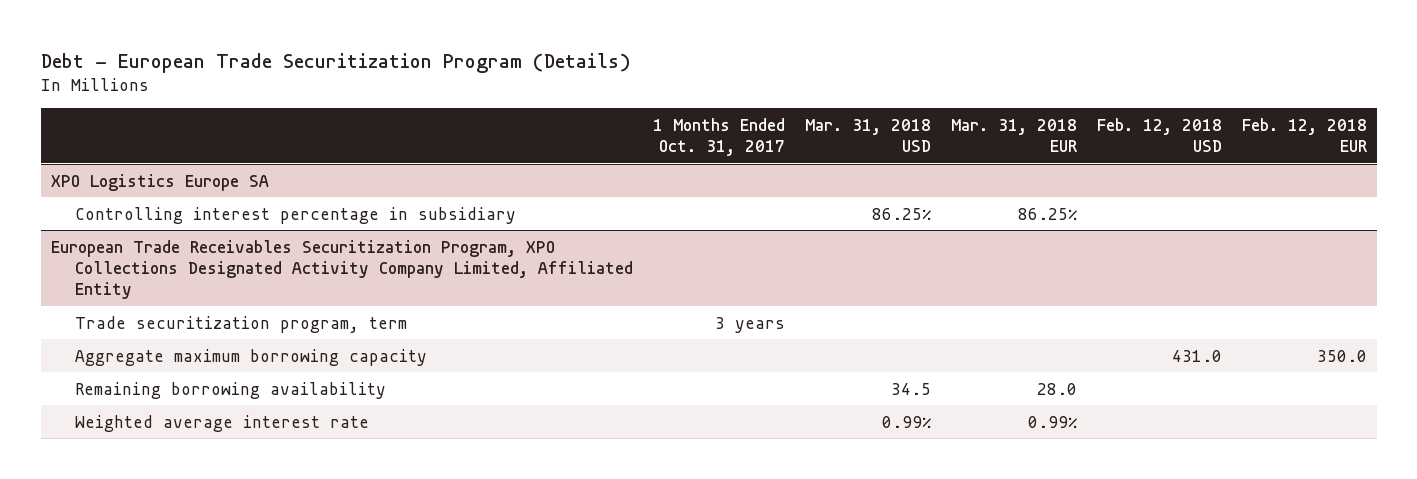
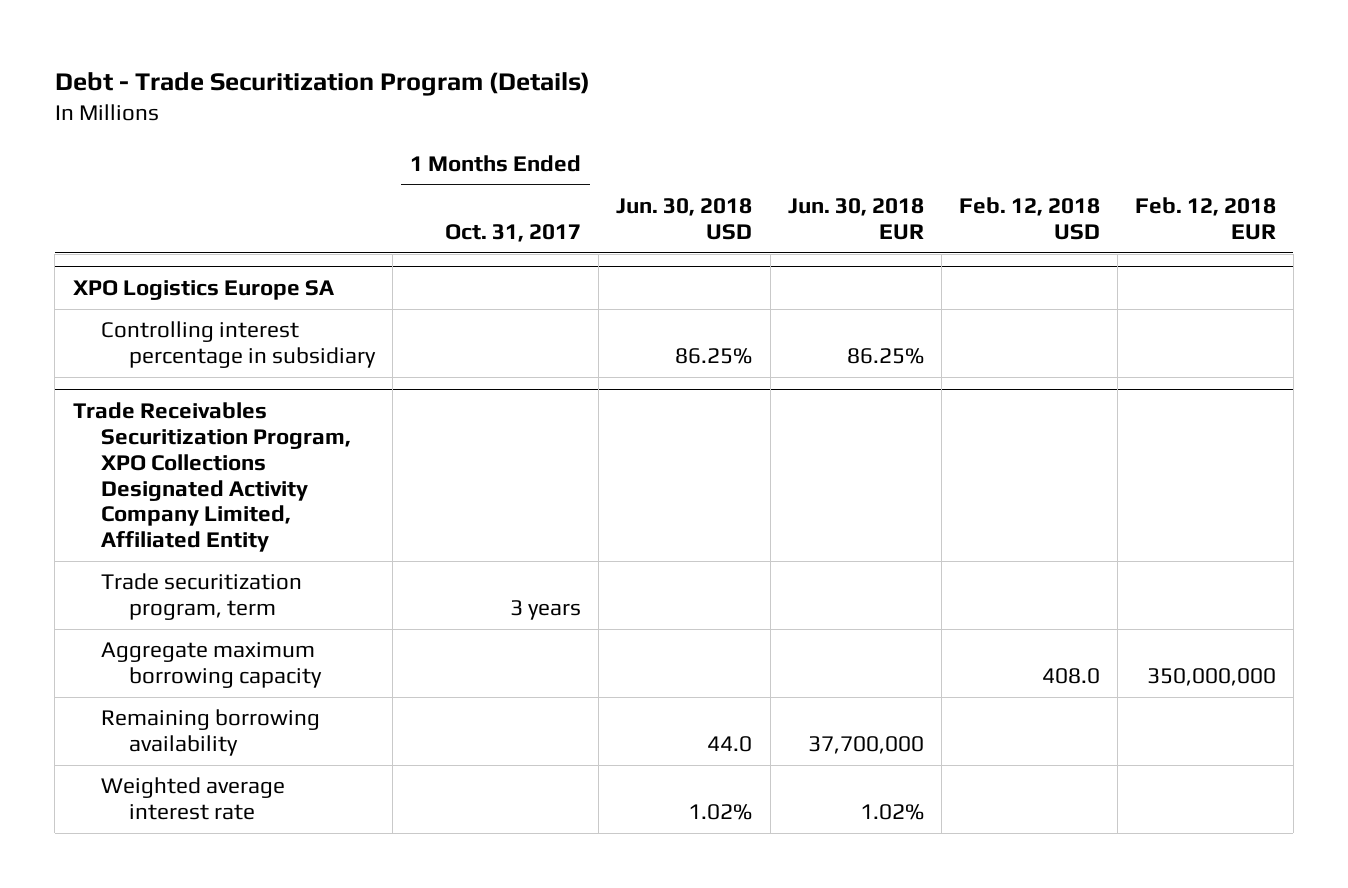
[40,52,631,73] Debt - European Trade Securitization Program (Details) -> [54,71,590,96] Debt - Trade Securitization Program (Details)
[804,118,931,152] Mar. 31, 2018 USD -> none
[950,118,1077,152] Mar. 31, 2018 EUR -> none
none -> [616,197,753,240] Jun. 30, 2018 USD
none -> [787,197,924,240] Jun. 30, 2018 EUR
[50,239,633,299] European Trade Receivables Securitization Program, XPO Collections Designated Activity Company Limited, Affiliated Entity -> [72,402,351,553] Trade Receivables Securitization Program, XPO Collections Designated Activity Company Limited, Affiliated Entity
[1171,349,1222,362] 431.0 -> [1041,668,1100,685] 408.0
[1316,349,1367,362] 350.0 -> [1146,668,1276,687] 350,000,000

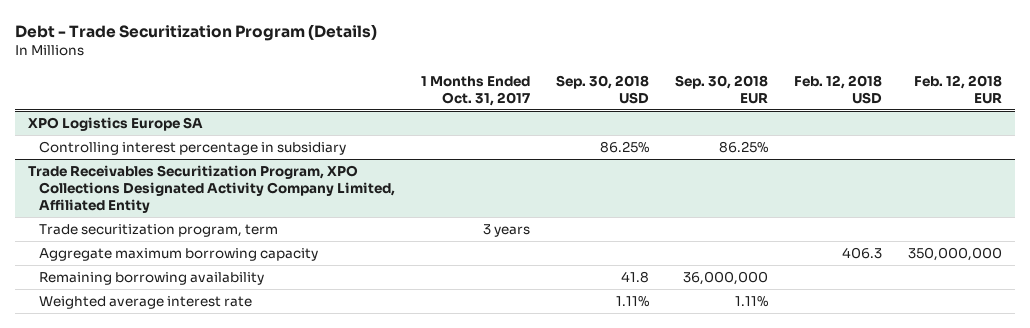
[616,197,753,240] Jun. 30, 2018 USD -> none
[787,197,924,240] Jun. 30, 2018 EUR -> none
none -> [556,74,650,104] Sep. 30, 2018 USD
none -> [674,74,768,104] Sep. 30, 2018 EUR
[1041,668,1100,685] 408.0 -> [841,247,882,260] 406.3

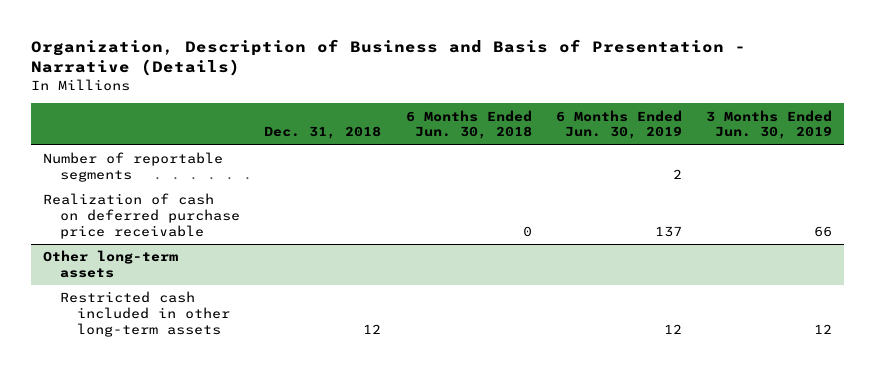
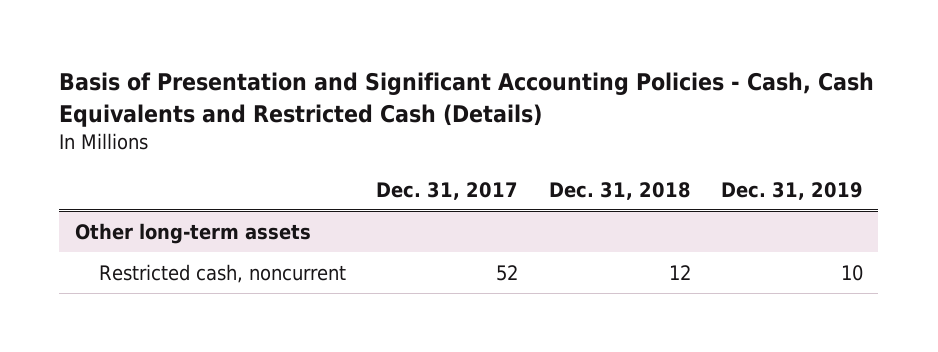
[31,38,747,77] Organization, Description of Business and Basis of Presentation - Narrative (Details) -> [59,72,875,127] Basis of Presentation and Significant Accounting Policies - Cash, Cash Equivalents and Restricted Cash (Details)
[405,109,532,140] 6 Months Ended Jun. 30, 2018 -> none
[555,109,682,140] 6 Months Ended Jun. 30, 2019 -> none
[706,109,833,140] 3 Months Ended Jun. 30, 2019 -> none
none -> [376,181,519,200] Dec. 31, 2017
none -> [721,181,864,200] Dec. 31, 2019
[43,152,224,183] Number of reportable segments -> none
[43,193,241,239] Realization of cash on deferred purchase price receivable -> none
[60,291,230,337] Restricted cash included in other long-term assets -> [98,263,346,283] Restricted cash, noncurrent

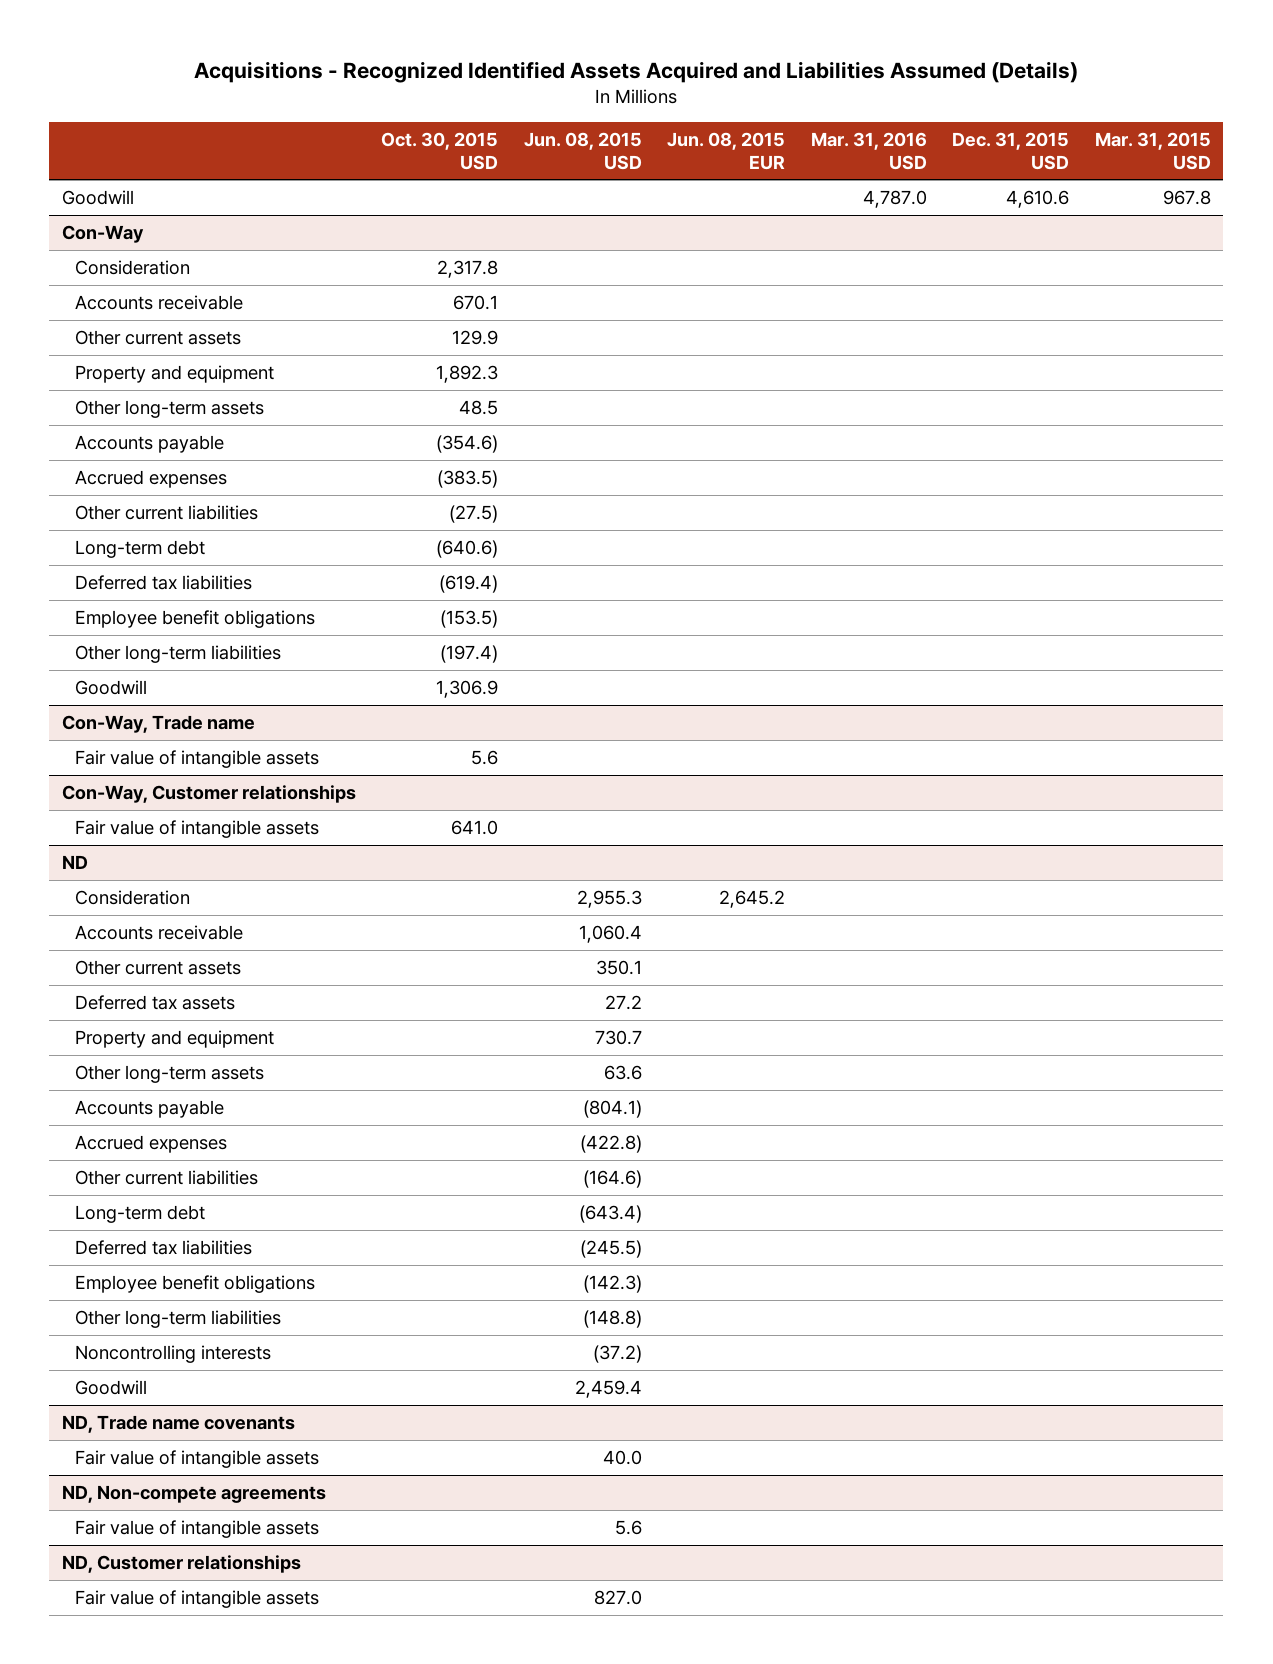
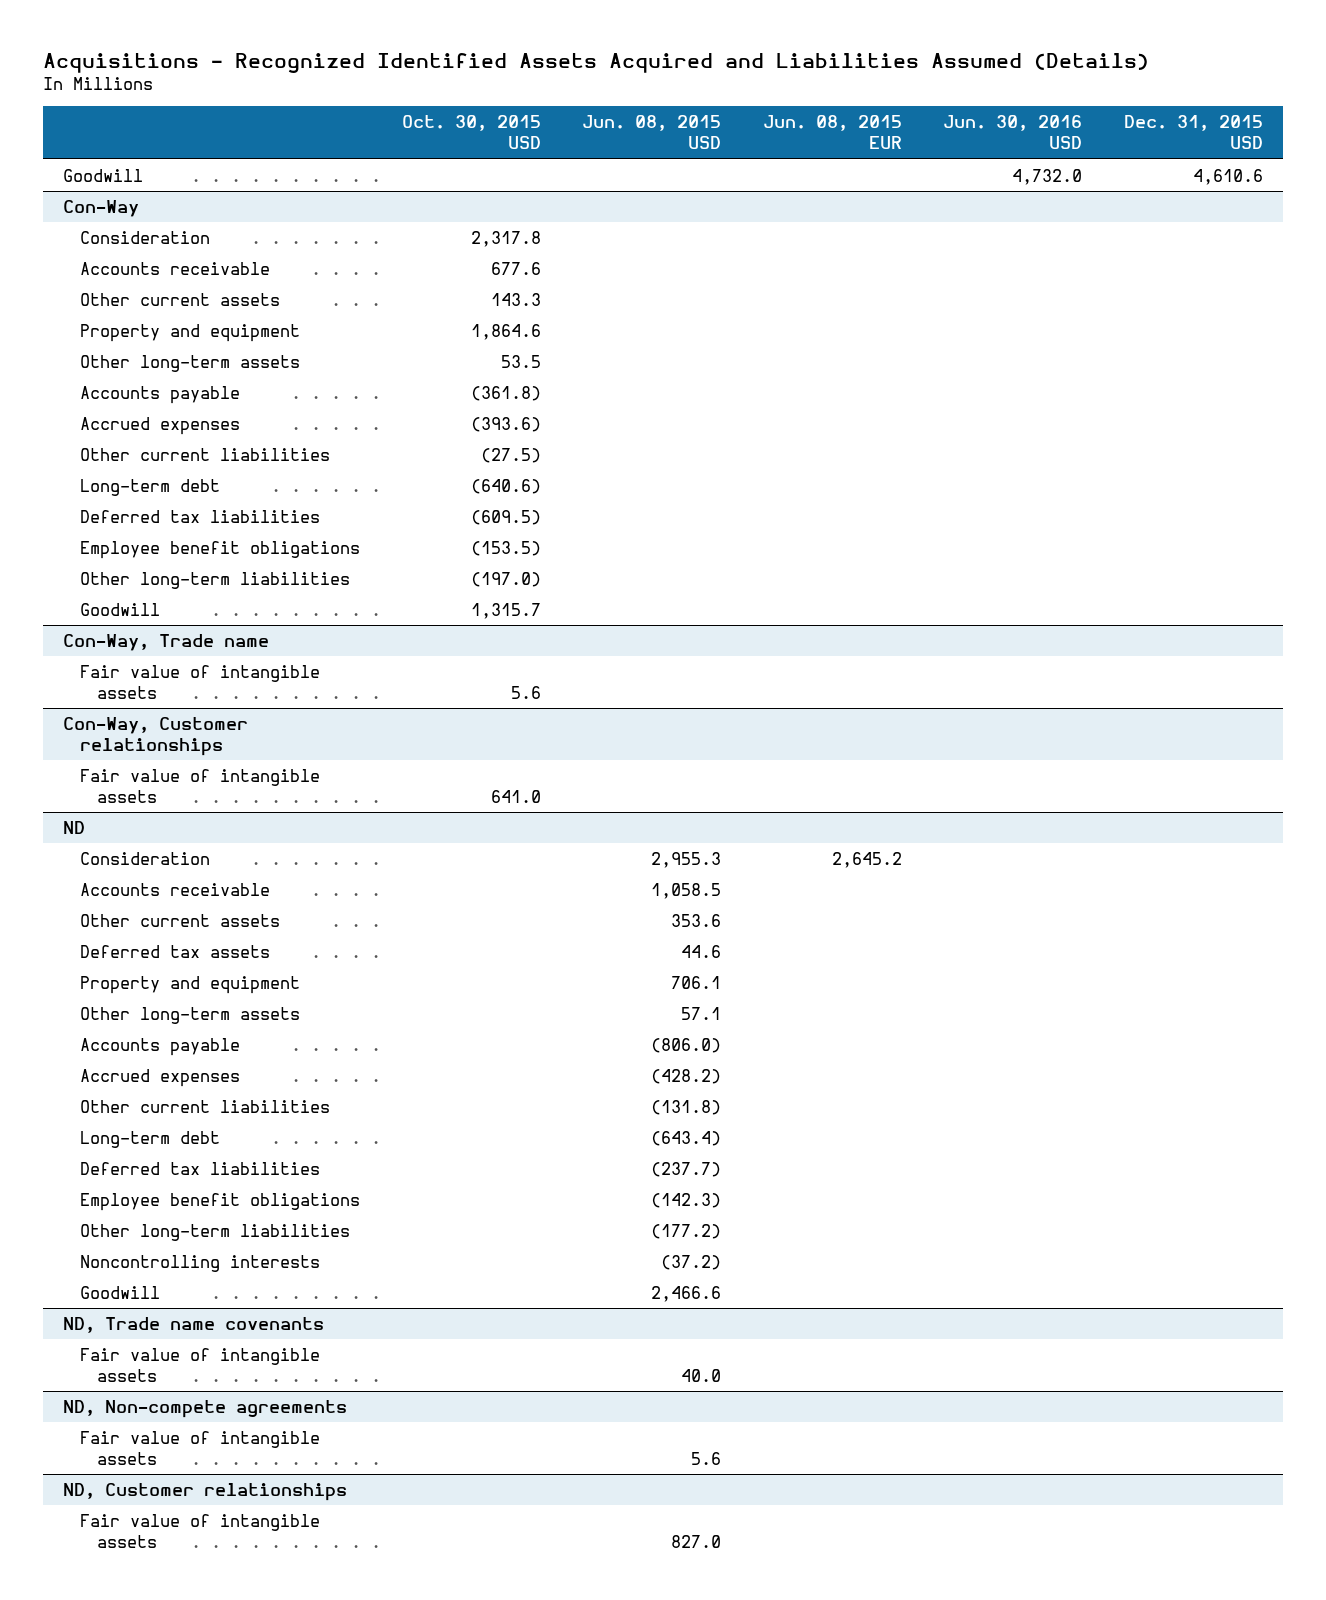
[810,132,927,170] Mar. 31, 2016 USD -> none
[1094,132,1211,170] Mar. 31, 2015 USD -> none
none -> [943,115,1083,150] Jun. 30, 2016 USD
[453,295,499,311] 670.1 -> [490,261,541,275] 677.6
[452,330,499,346] 129.9 -> [490,292,541,306] 143.3
[436,365,499,384] 1,892.3 -> [470,323,541,340] 1,864.6
[459,400,499,416] 48.5 -> [500,354,541,368] 53.5
[436,435,499,454] (354.6) -> [470,385,541,401] (361.8)
[437,470,499,489] (383.5) -> [470,416,541,432] (393.6)
[439,575,499,594] (619.4) -> [470,509,541,525] (609.5)
[440,645,499,664] (197.4) -> [470,571,541,587] (197.0)
[436,680,499,699] 1,306.9 -> [470,602,541,619] 1,315.7
[578,925,642,944] 1,060.4 -> [651,882,722,899] 1,058.5
[595,960,642,976] 350.1 -> [671,913,722,927] 353.6
[604,995,642,1011] 27.2 -> [681,944,722,958] 44.6
[594,1030,642,1046] 730.7 -> [671,975,722,989] 706.1
[603,1065,642,1081] 63.6 -> [681,1006,722,1020] 57.1
[582,1100,642,1119] (804.1) -> [651,1037,722,1053] (806.0)
[579,1135,642,1154] (422.8) -> [651,1068,722,1084] (428.2)
[582,1170,642,1189] (164.6) -> [651,1099,722,1115] (131.8)
[579,1240,642,1259] (245.5) -> [651,1161,722,1177] (237.7)
[582,1310,642,1329] (148.8) -> [651,1223,722,1239] (177.2)
[574,1380,642,1399] 2,459.4 -> [651,1285,722,1302] 2,466.6

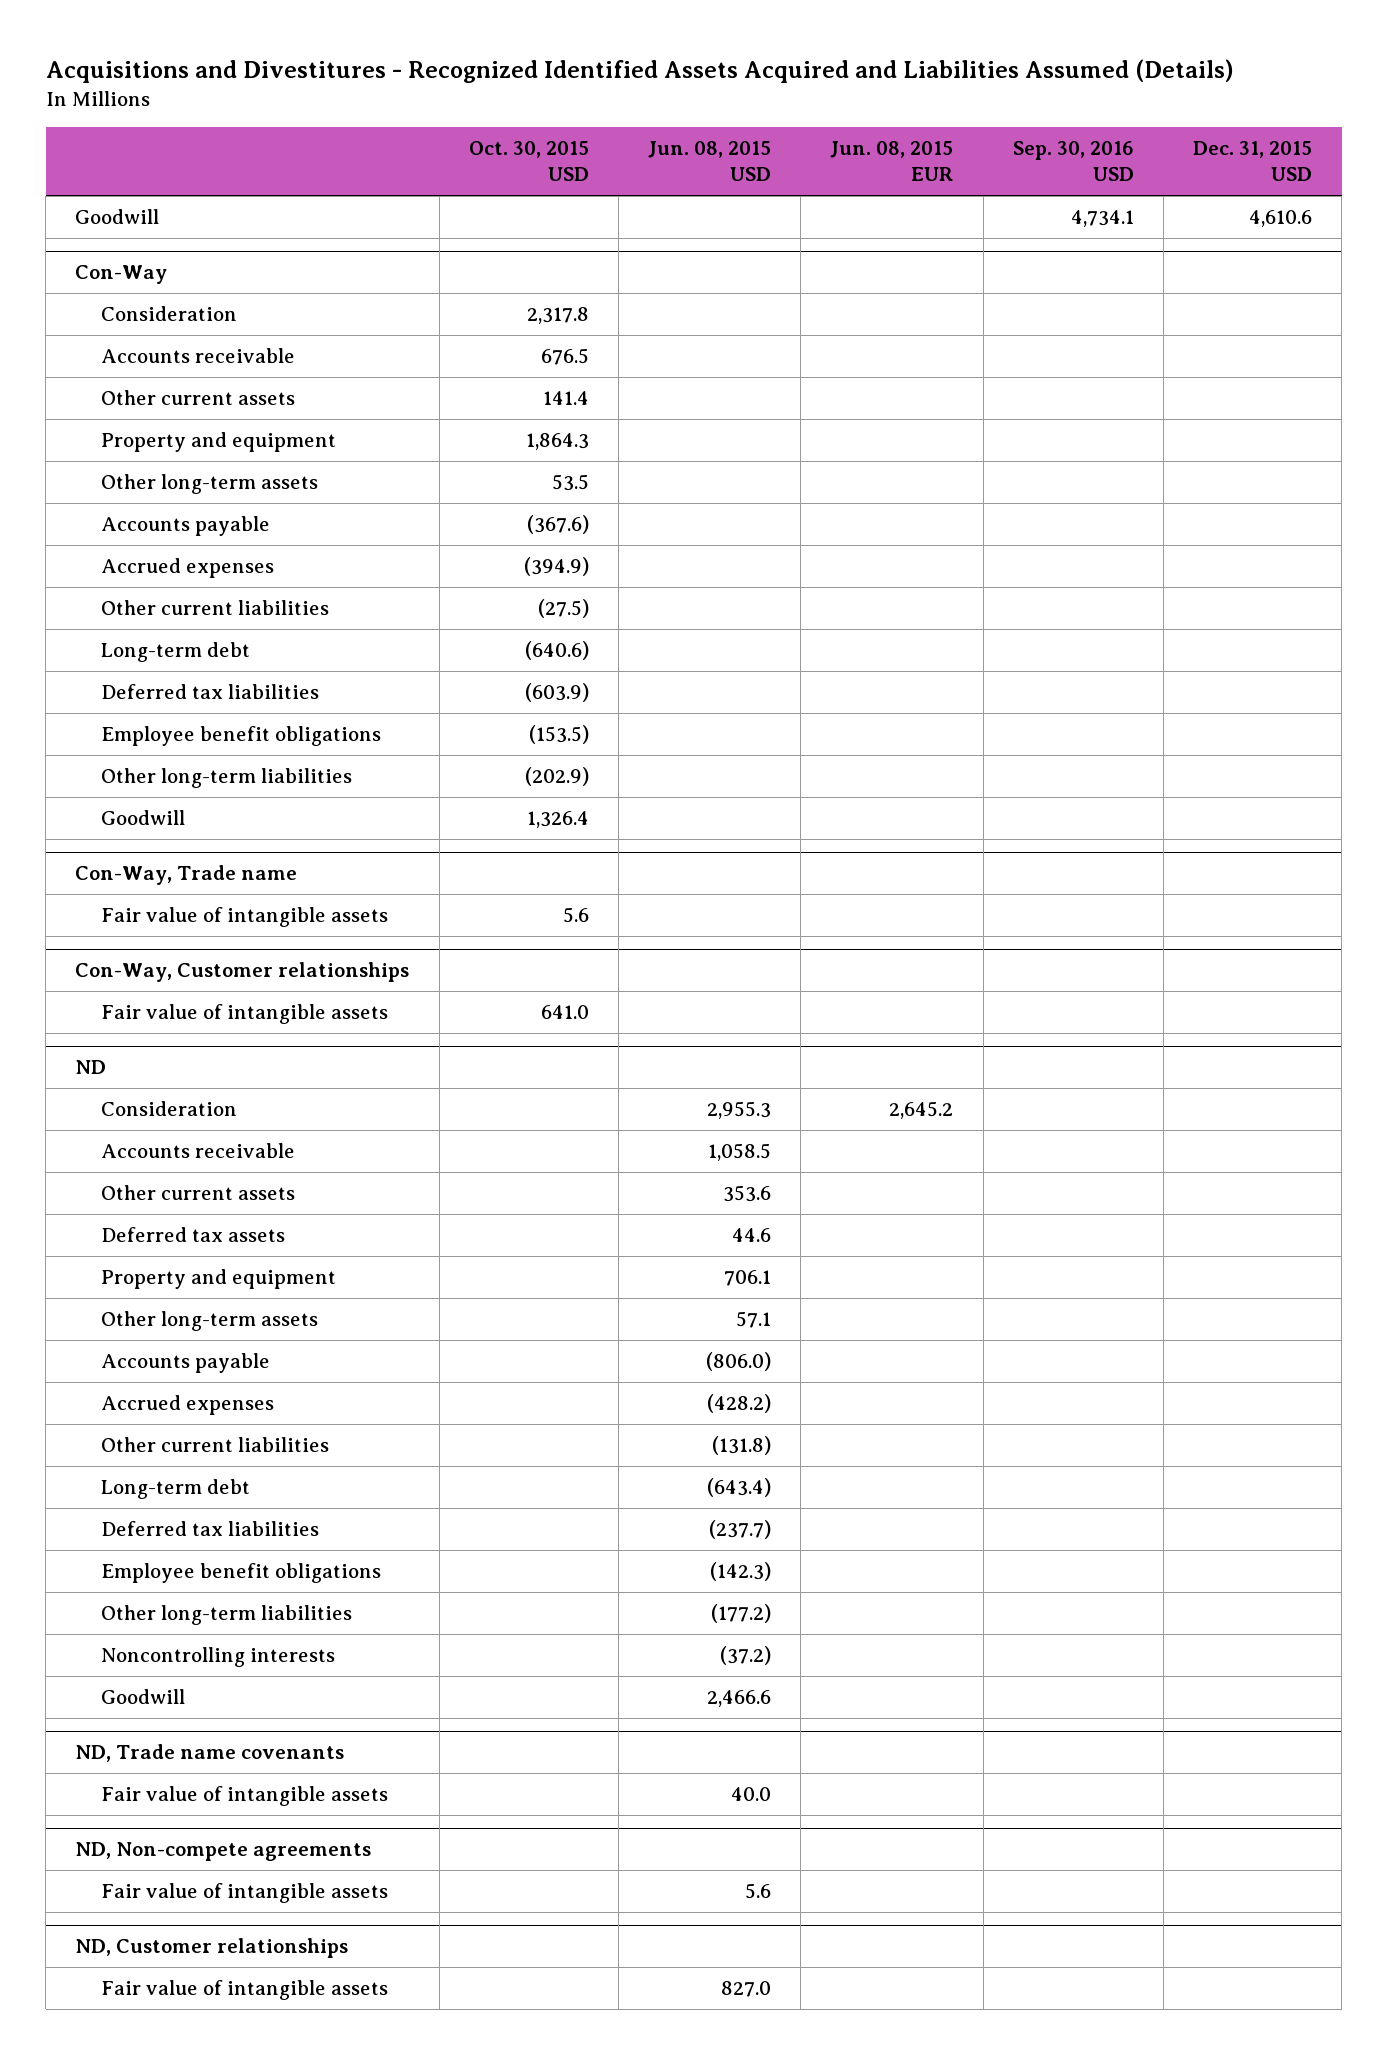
[42,52,1149,73] Acquisitions - Recognized Identified Assets Acquired and Liabilities Assumed (Details) -> [45,59,1234,84] Acquisitions and Divestitures - Recognized Identified Assets Acquired and Liabilities Assumed (Details)
[943,115,1083,150] Jun. 30, 2016 USD -> none
none -> [1012,140,1134,182] Sep. 30, 2016 USD
[490,261,541,275] 677.6 -> [540,348,589,366] 676.5
[490,292,541,306] 143.3 -> [542,391,589,406] 141.4
[470,323,541,340] 1,864.6 -> [525,433,589,451] 1,864.3
[470,385,541,401] (361.8) -> [526,515,589,535] (367.6)
[470,416,541,432] (393.6) -> [523,557,589,577] (394.9)
[470,509,541,525] (609.5) -> [524,683,589,703] (603.9)
[470,571,541,587] (197.0) -> [524,767,589,787] (202.9)
[470,602,541,619] 1,315.7 -> [526,811,589,829] 1,326.4

